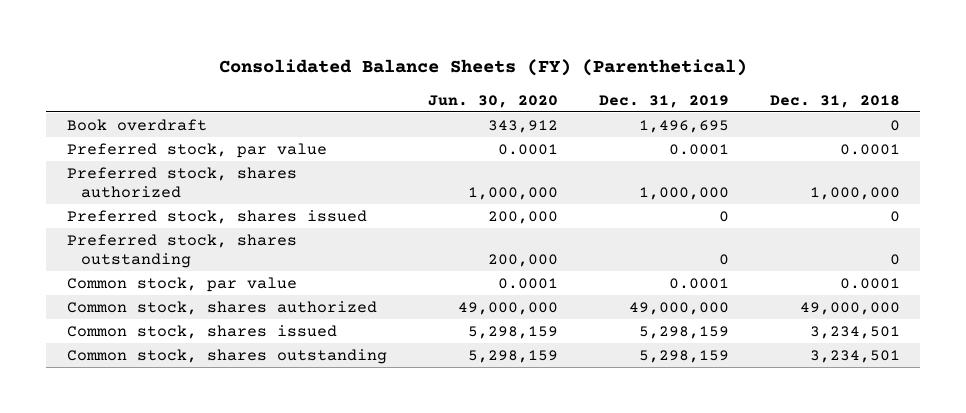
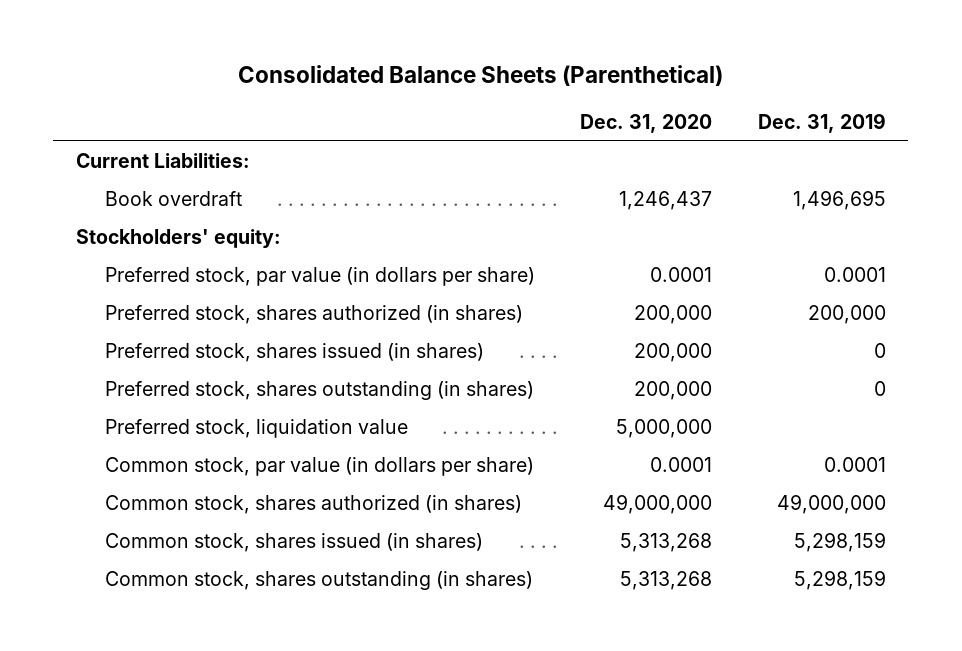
[219,58,748,76] Consolidated Balance Sheets (FY) (Parenthetical) -> [237,65,723,87] Consolidated Balance Sheets (Parenthetical)
[427,94,558,108] Jun. 30, 2020 -> none
[769,94,900,108] Dec. 31, 2018 -> none
none -> [580,113,713,133] Dec. 31, 2020
none -> [75,153,250,169] Current Liabilities:
none -> [75,229,281,249] Stockholders' equity:
[66,142,327,158] Preferred stock, par value -> [105,267,536,287] Preferred stock, par value (in dollars per share)
[66,166,297,198] Preferred stock, shares authorized -> [105,305,524,325] Preferred stock, shares authorized (in shares)
[638,186,729,200] 1,000,000 -> [807,305,886,325] 200,000
[66,209,367,224] Preferred stock, shares issued -> [105,343,485,363] Preferred stock, shares issued (in shares)
[66,233,297,268] Preferred stock, shares outstanding -> [105,381,535,401] Preferred stock, shares outstanding (in shares)
none -> [105,419,409,439] Preferred stock, liquidation value
[66,276,297,292] Common stock, par value -> [105,457,535,477] Common stock, par value (in dollars per share)
[66,300,377,315] Common stock, shares authorized -> [105,495,523,515] Common stock, shares authorized (in shares)
[66,324,337,339] Common stock, shares issued -> [105,533,484,553] Common stock, shares issued (in shares)
[66,348,387,364] Common stock, shares outstanding -> [105,571,534,591] Common stock, shares outstanding (in shares)

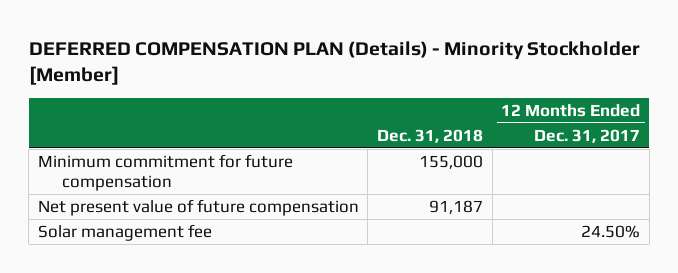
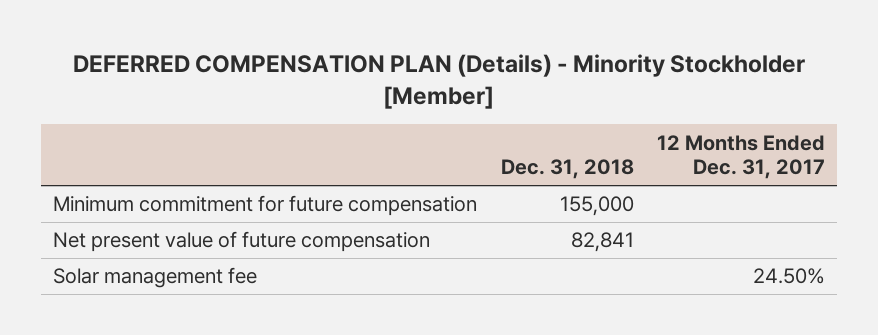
[429,199,484,214] 91,187 -> [570,232,634,253] 82,841

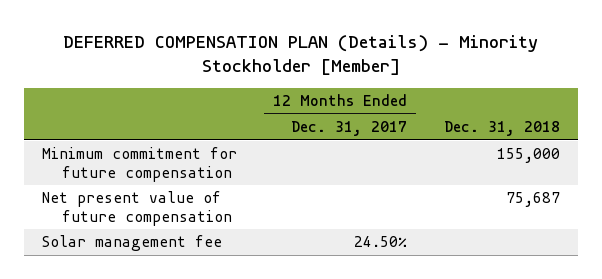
[570,232,634,253] 82,841 -> [505,192,560,208] 75,687

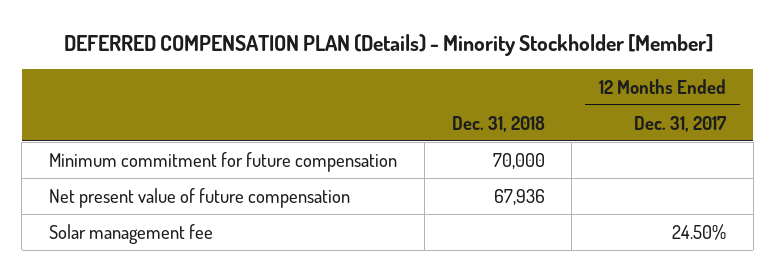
[496,148,560,164] 155,000 -> [492,152,545,169] 70,000
[505,192,560,208] 75,687 -> [493,188,545,205] 67,936

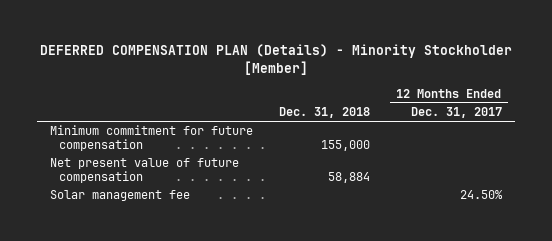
[492,152,545,169] 70,000 -> [321,140,371,152] 155,000
[493,188,545,205] 67,936 -> [328,172,371,184] 58,884

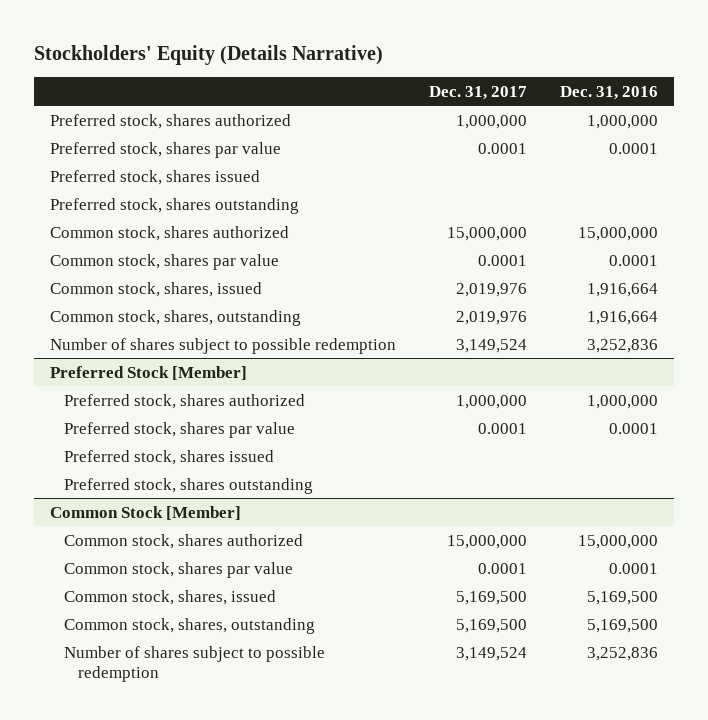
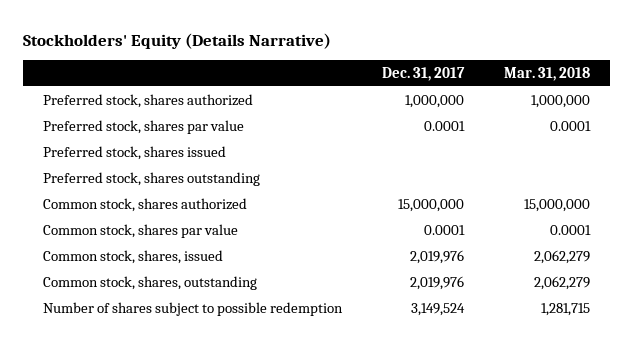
[559,85,658,100] Dec. 31, 2016 -> none
none -> [503,66,590,81] Mar. 31, 2018
[49,365,247,380] Preferred Stock [Member] -> none
[63,393,305,409] Preferred stock, shares authorized -> none
[63,421,295,438] Preferred stock, shares par value -> none
[63,449,274,465] Preferred stock, shares issued -> none
[63,477,313,494] Preferred stock, shares outstanding -> none
[49,505,241,520] Common Stock [Member] -> none
[63,533,303,549] Common stock, shares authorized -> none
[63,561,293,578] Common stock, shares par value -> none
[63,589,276,605] Common stock, shares, issued -> none
[63,617,315,634] Common stock, shares, outstanding -> none
[63,645,325,682] Number of shares subject to possible redemption -> none

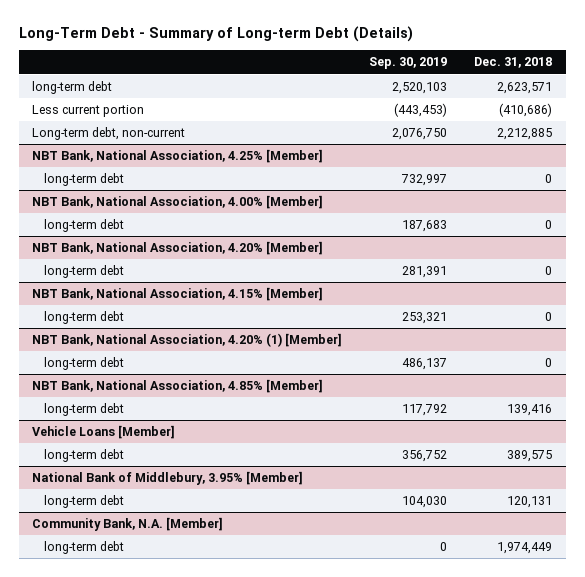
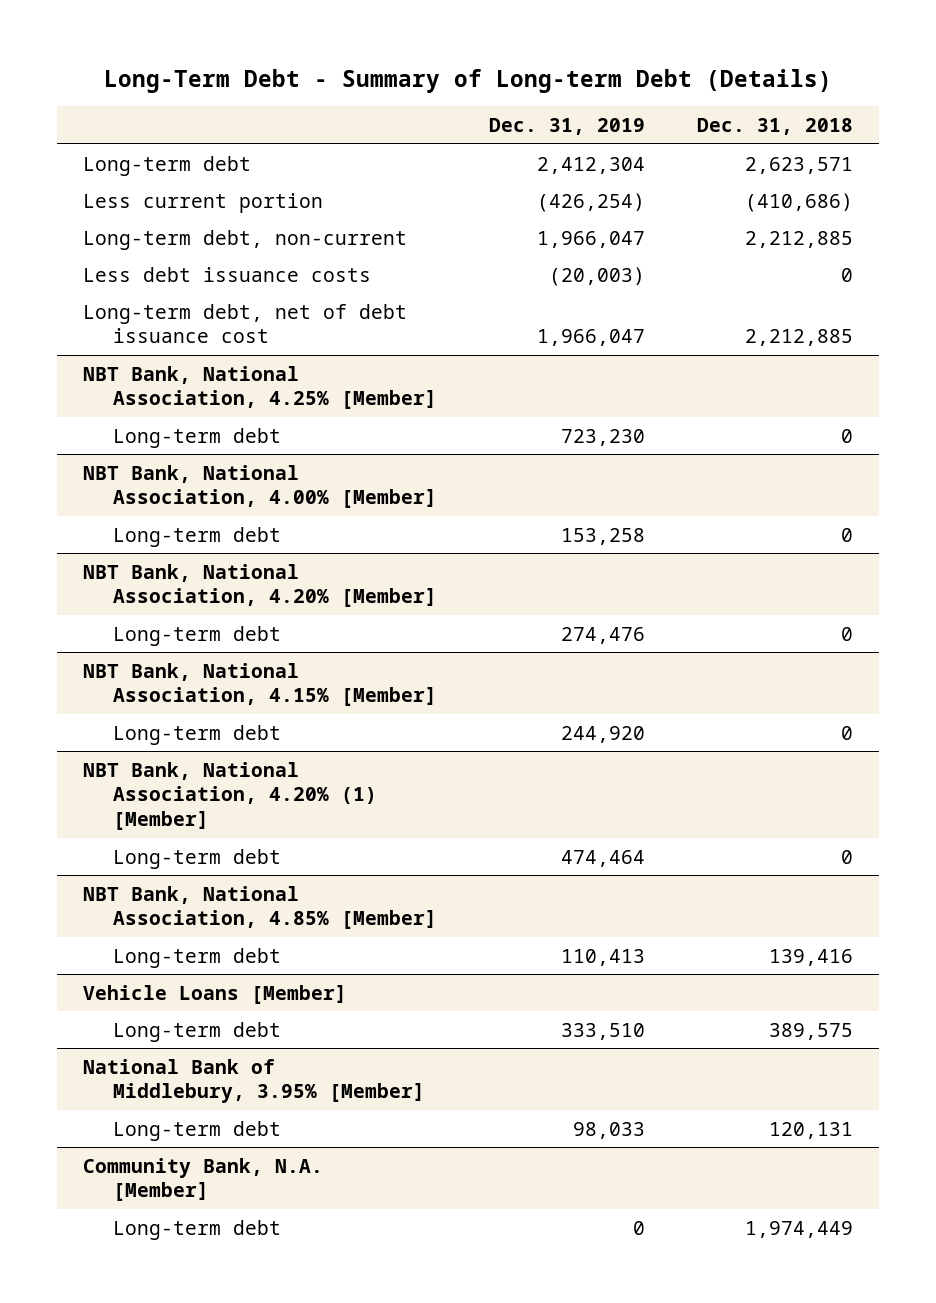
[369,57,448,70] Sep. 30, 2019 -> none
none -> [489,118,646,136] Dec. 31, 2019
[32,80,113,94] long-term debt -> [83,155,252,176] Long-term debt
none -> [83,266,372,282] Less debt issuance costs
none -> [83,303,408,344] Long-term debt, net of debt issuance cost
[44,172,125,186] long-term debt -> [113,427,282,448] Long-term debt
[44,218,125,232] long-term debt -> [113,526,282,547] Long-term debt
[44,264,125,278] long-term debt -> [113,625,282,646] Long-term debt
[44,310,125,324] long-term debt -> [113,724,282,745] Long-term debt
[44,356,125,370] long-term debt -> [113,848,282,869] Long-term debt
[44,402,125,416] long-term debt -> [113,947,282,968] Long-term debt
[44,448,125,462] long-term debt -> [113,1021,282,1042] Long-term debt
[44,494,125,508] long-term debt -> [113,1120,282,1141] Long-term debt
[44,540,125,554] long-term debt -> [113,1219,282,1240] Long-term debt

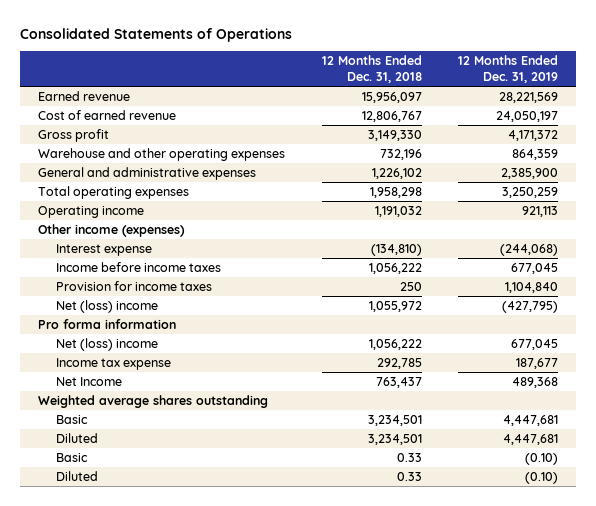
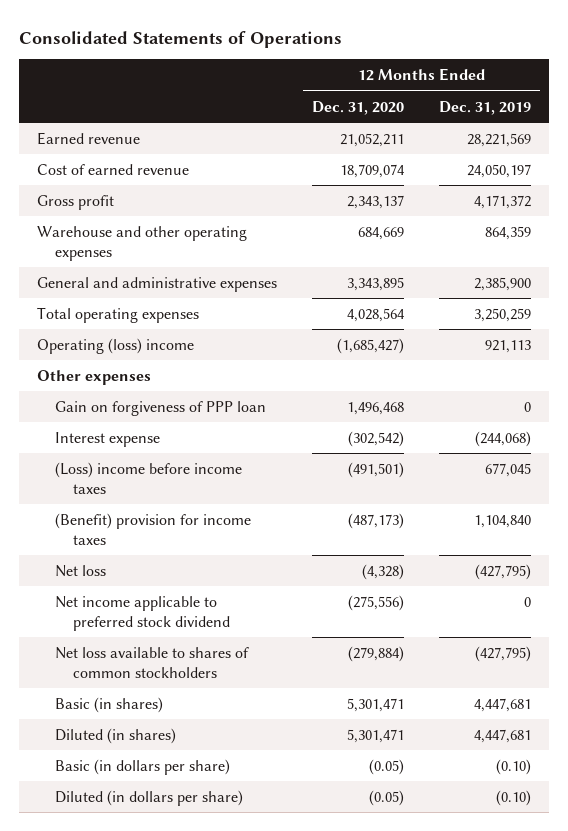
[321,55,422,83] 12 Months Ended Dec. 31, 2018 -> none
none -> [312,100,405,115] Dec. 31, 2020
[38,205,145,218] Operating income -> [36,337,194,354] Operating (loss) income
[38,223,186,237] Other income (expenses) -> [36,369,151,385] Other expenses
none -> [54,400,266,416] Gain on forgiveness of PPP loan
[38,318,177,329] Pro forma information -> none
[55,337,158,351] Net (loss) income -> none
[55,357,171,370] Income tax expense -> none
[55,376,122,386] Net Income -> none
[38,394,269,408] Weighted average shares outstanding -> none
[55,261,221,272] Income before income taxes -> [54,461,242,494] (Loss) income before income taxes
[55,280,212,291] Provision for income taxes -> [54,512,251,545] (Benefit) provision for income taxes
[55,299,158,313] Net (loss) income -> [54,564,106,577] Net loss
none -> [54,595,230,631] Net income applicable to preferred stock dividend
none -> [54,646,249,678] Net loss available to shares of common stockholders
[55,414,88,424] Basic -> [54,696,163,713] Basic (in shares)
[55,432,98,443] Diluted -> [54,727,176,744] Diluted (in shares)
[55,452,88,462] Basic -> [54,758,230,775] Basic (in dollars per share)
[55,470,98,481] Diluted -> [54,789,243,806] Diluted (in dollars per share)

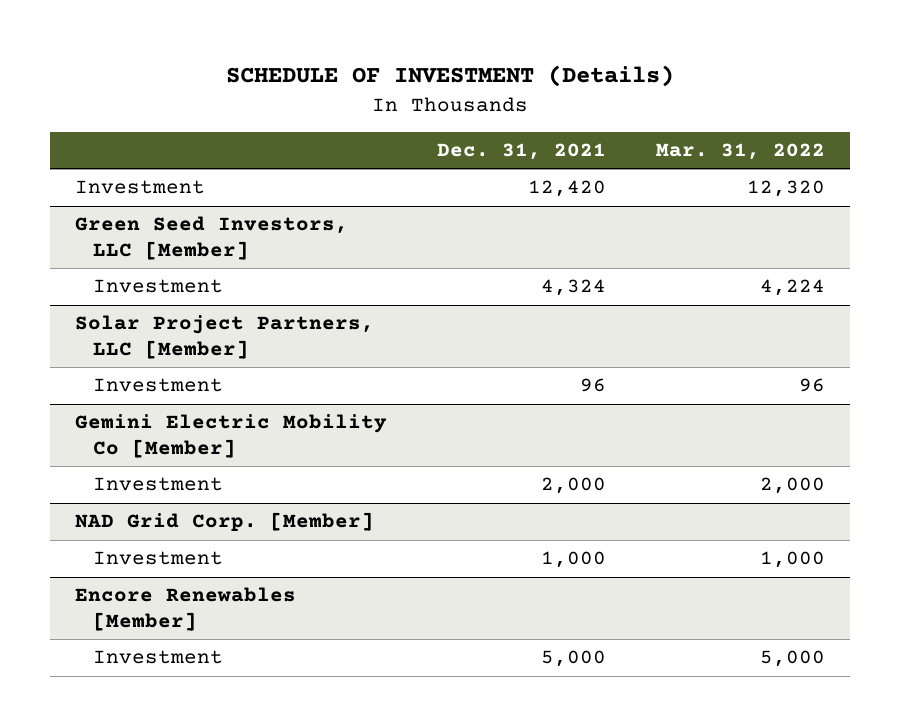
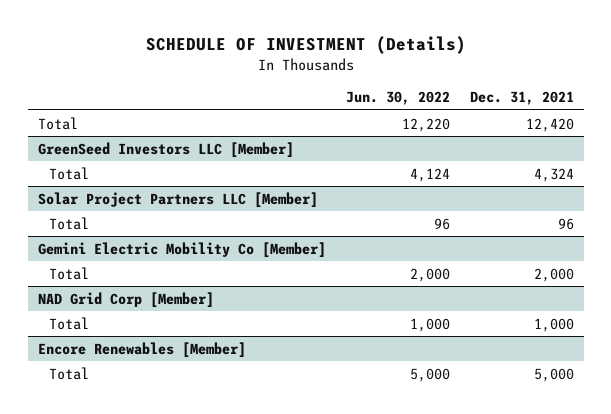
[655,142,825,160] Mar. 31, 2022 -> none
none -> [345,91,450,106] Jun. 30, 2022
[75,180,206,195] Investment -> [37,116,78,130] Total
[75,216,349,260] Green Seed Investors, LLC [Member] -> [37,141,294,158] GreenSeed Investors LLC [Member]
[93,279,224,294] Investment -> [49,166,90,180] Total
[75,315,375,359] Solar Project Partners, LLC [Member] -> [37,191,318,208] Solar Project Partners LLC [Member]
[93,378,224,393] Investment -> [49,216,90,230] Total
[93,477,224,492] Investment -> [49,266,90,280] Total
[75,512,375,532] NAD Grid Corp. [Member] -> [37,291,214,308] NAD Grid Corp [Member]
[93,551,224,566] Investment -> [49,316,90,330] Total
[93,650,224,665] Investment -> [49,366,90,380] Total

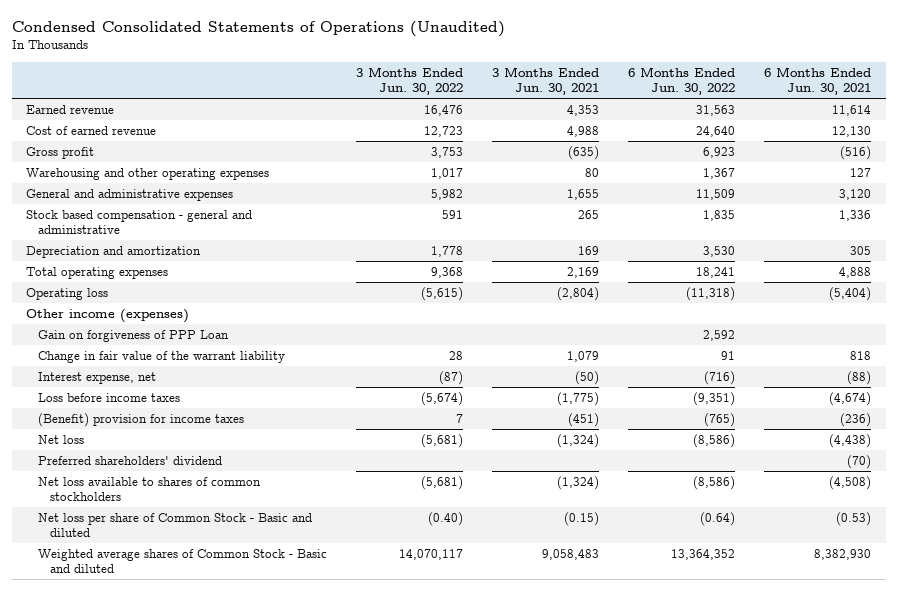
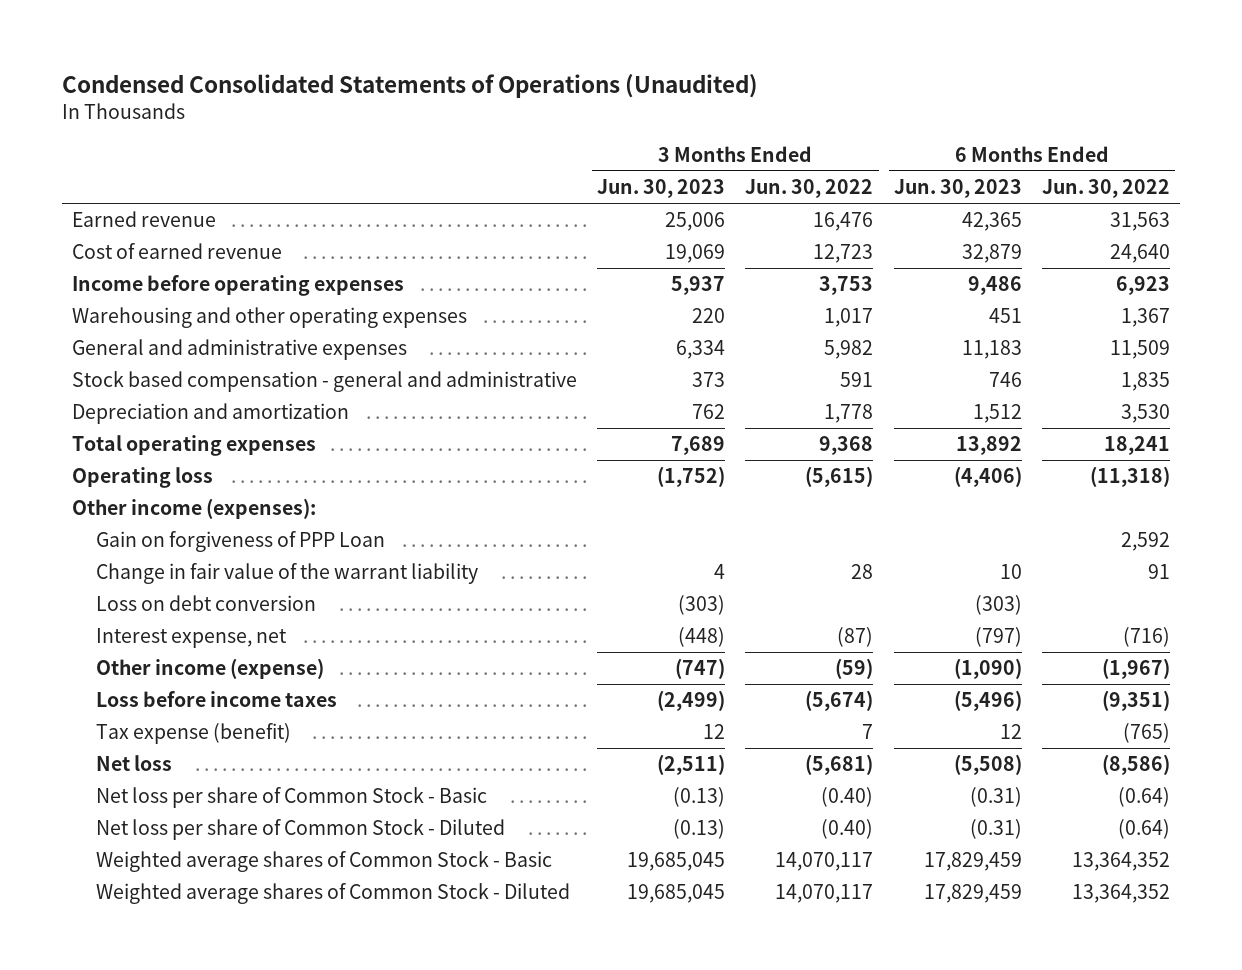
[492,66,600,96] 3 Months Ended Jun. 30, 2021 -> none
[764,66,872,96] 6 Months Ended Jun. 30, 2021 -> none
none -> [597,179,726,199] Jun. 30, 2023
none -> [893,179,1022,199] Jun. 30, 2023
[26,147,95,160] Gross profit -> [72,275,405,297] Income before operating expenses
[26,309,190,324] Other income (expenses) -> [72,498,317,520] Other income (expenses):
none -> [96,595,317,612] Loss on debt conversion
none -> [96,658,325,680] Other income (expense)
[38,413,245,428] (Benefit) provision for income taxes -> [96,723,292,745] Tax expense (benefit)
[38,456,223,466] Preferred shareholders' dividend -> none
[38,477,262,502] Net loss available to shares of common stockholders -> none
[38,513,313,538] Net loss per share of Common Stock - Basic and diluted -> [96,787,488,809] Net loss per share of Common Stock - Basic
none -> [96,819,506,841] Net loss per share of Common Stock - Diluted
[38,549,328,574] Weighted average shares of Common Stock - Basic and diluted -> [96,851,553,873] Weighted average shares of Common Stock - Basic
none -> [96,883,571,905] Weighted average shares of Common Stock - Diluted

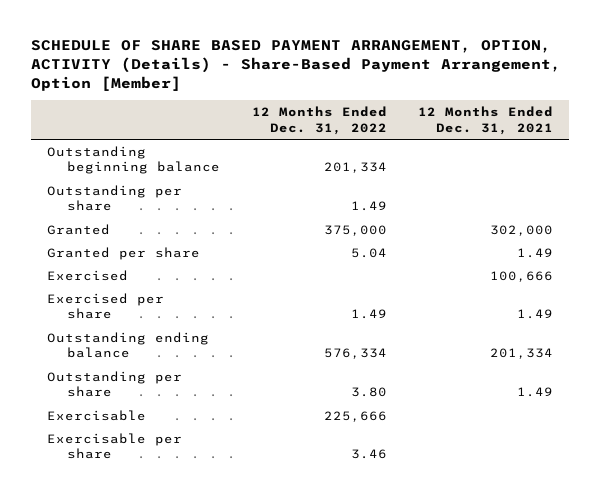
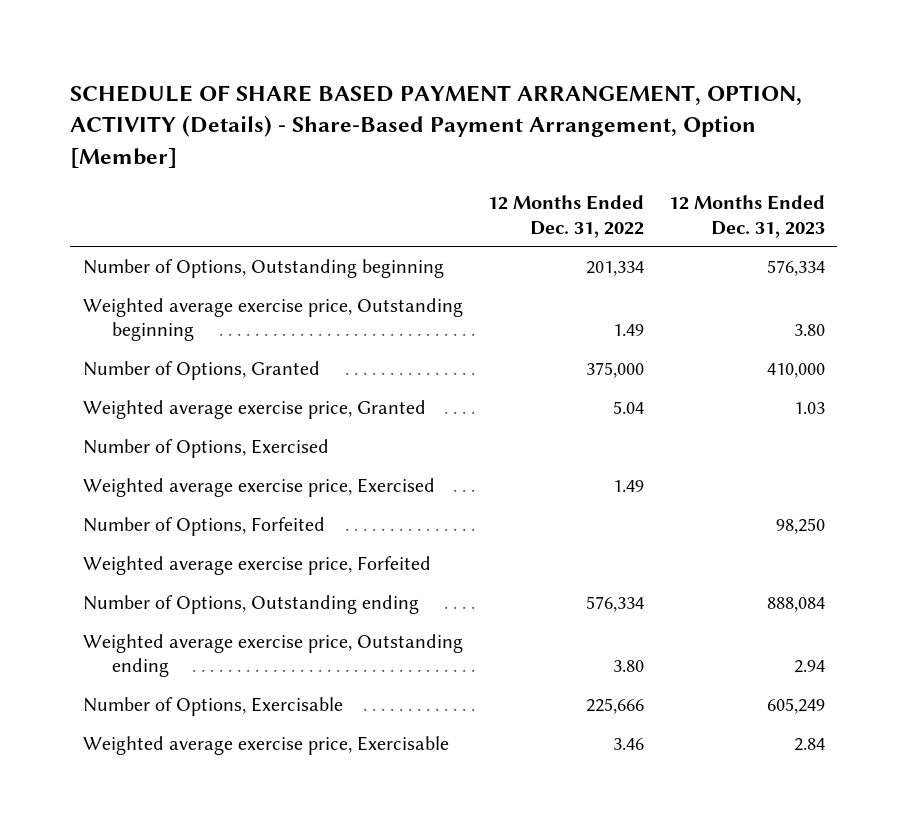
[418,106,554,135] 12 Months Ended Dec. 31, 2021 -> none
none -> [668,195,825,238] 12 Months Ended Dec. 31, 2023
[47,145,220,175] Outstanding beginning balance -> [82,258,444,278] Number of Options, Outstanding beginning
[47,184,183,212] Outstanding per share -> [82,297,463,342] Weighted average exercise price, Outstanding beginning
[47,223,111,235] Granted -> [82,360,320,380] Number of Options, Granted
[47,246,201,260] Granted per share -> [82,399,426,419] Weighted average exercise price, Granted
[47,269,129,281] Exercised -> [82,438,329,458] Number of Options, Exercised
[47,292,165,320] Exercised per share -> [82,477,435,497] Weighted average exercise price, Exercised
none -> [82,516,325,536] Number of Options, Forfeited
none -> [82,555,431,575] Weighted average exercise price, Forfeited
[47,331,210,359] Outstanding ending balance -> [82,594,419,614] Number of Options, Outstanding ending
[47,370,183,398] Outstanding per share -> [82,633,463,678] Weighted average exercise price, Outstanding ending
[47,409,147,421] Exercisable -> [82,696,343,716] Number of Options, Exercisable
[47,432,183,460] Exercisable per share -> [82,735,449,755] Weighted average exercise price, Exercisable

